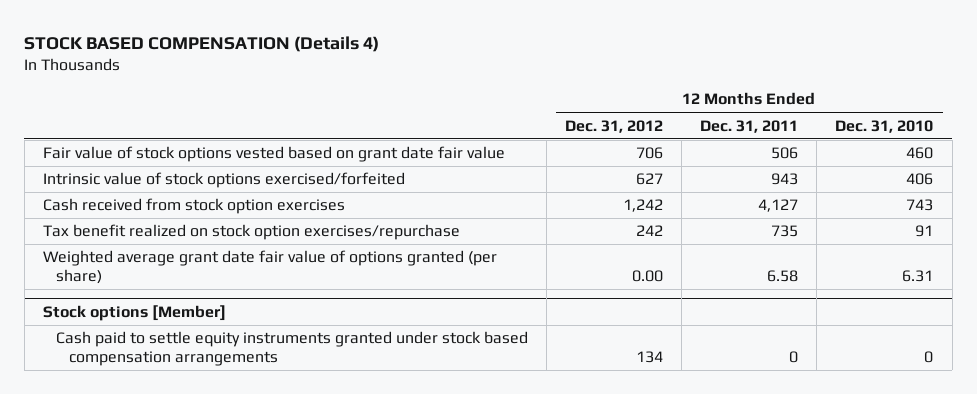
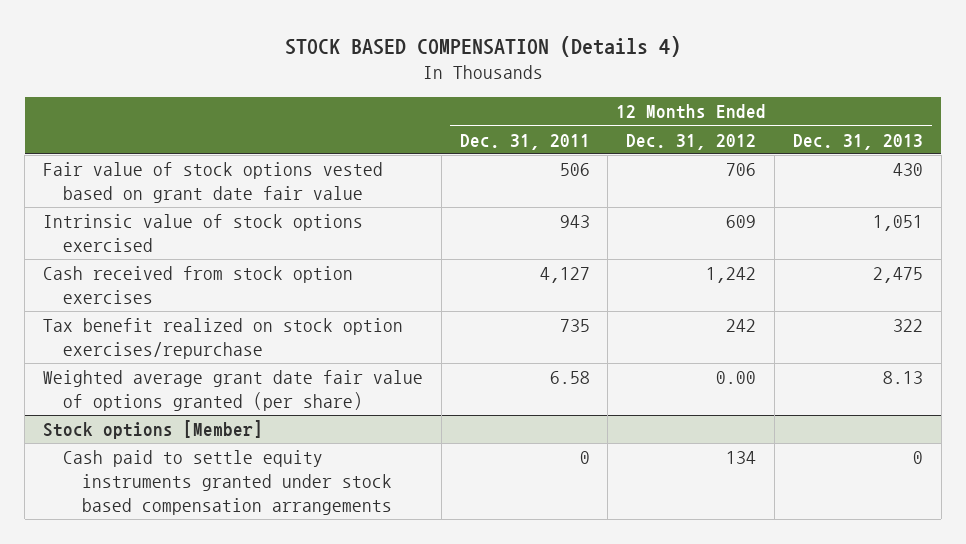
[835,119,934,133] Dec. 31, 2010 -> none
none -> [792,133,923,150] Dec. 31, 2013
[43,172,406,189] Intrinsic value of stock options exercised/forfeited -> [42,214,363,253] Intrinsic value of stock options exercised
[636,173,664,186] 627 -> [726,215,757,229] 609

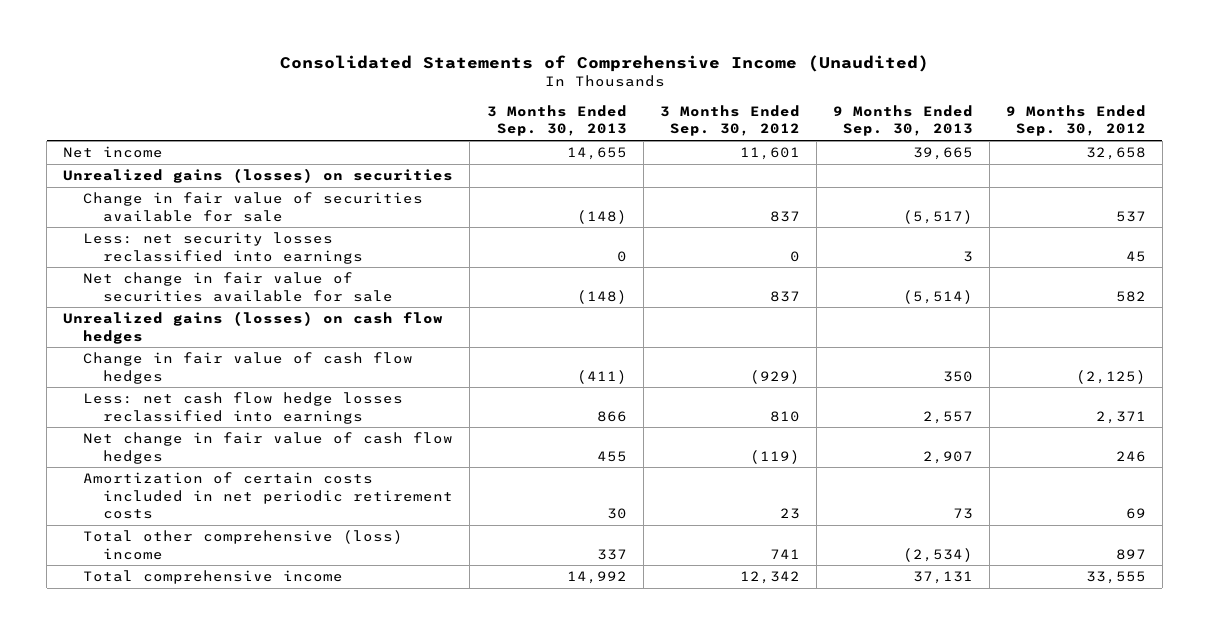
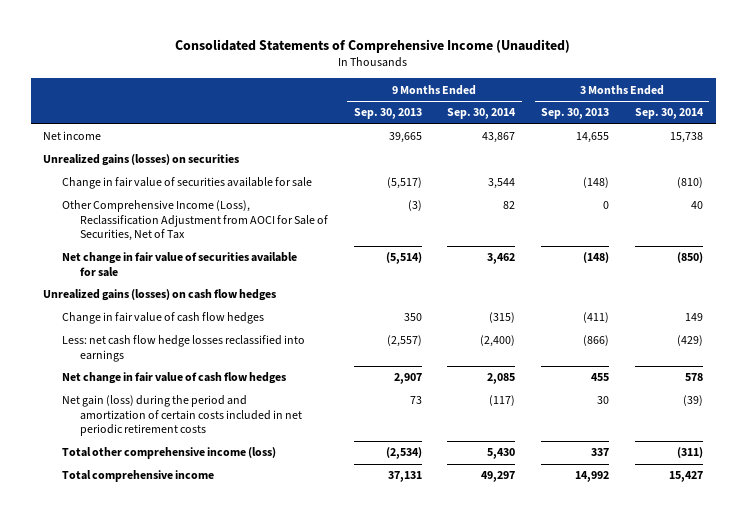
[659,105,800,137] 3 Months Ended Sep. 30, 2012 -> none
[1005,105,1146,137] 9 Months Ended Sep. 30, 2012 -> none
none -> [447,108,517,120] Sep. 30, 2014
none -> [635,108,705,120] Sep. 30, 2014
[83,232,364,264] Less: net security losses reclassified into earnings -> none
none -> [61,200,328,242] Other Comprehensive Income (Loss), Reclassification Adjustment from AOCI for Sale of Securities, Net of Tax
[596,410,627,422] 866 -> [583,335,610,347] (866)
[922,410,973,424] 2,557 -> [386,335,422,348] (2,557)
[83,472,454,519] Amortization of certain costs included in net periodic retirement costs -> [61,395,302,437] Net gain (loss) during the period and amortization of certain costs included in net periodic retirement costs
[83,530,404,560] Total other comprehensive (loss) income -> [61,447,276,460] Total other comprehensive income (loss)

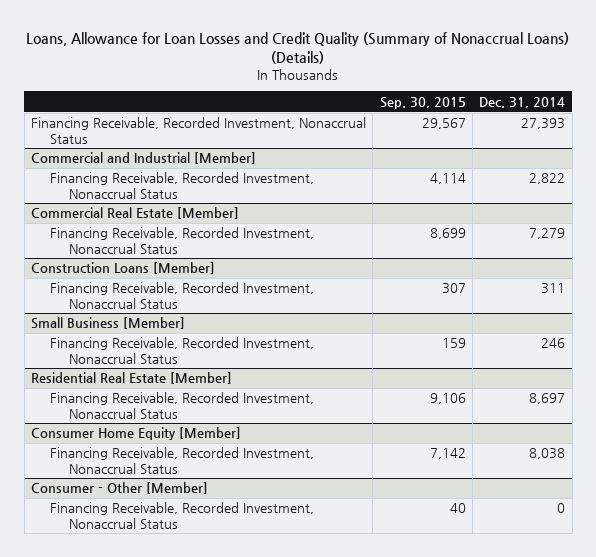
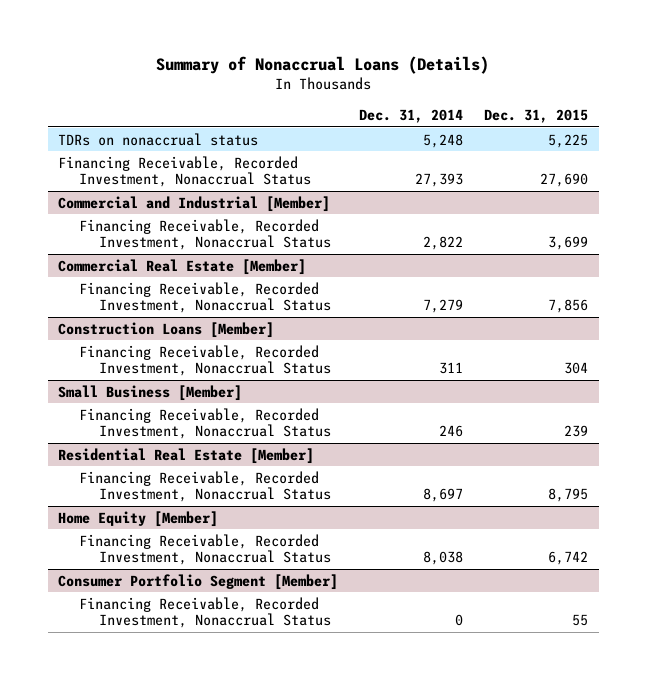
[26,32,570,65] Loans, Allowance for Loan Losses and Credit Quality (Summary of Nonaccrual Loans) (Details) -> [156,55,490,74] Summary of Nonaccrual Loans (Details)
[379,96,466,109] Sep. 30, 2015 -> none
none -> [484,109,589,124] Dec. 31, 2015
none -> [58,132,259,146] TDRs on nonaccrual status
[30,427,241,441] Consumer Home Equity [Member] -> [58,510,219,527] Home Equity [Member]
[30,482,208,495] Consumer - Other [Member] -> [58,573,339,590] Consumer Portfolio Segment [Member]

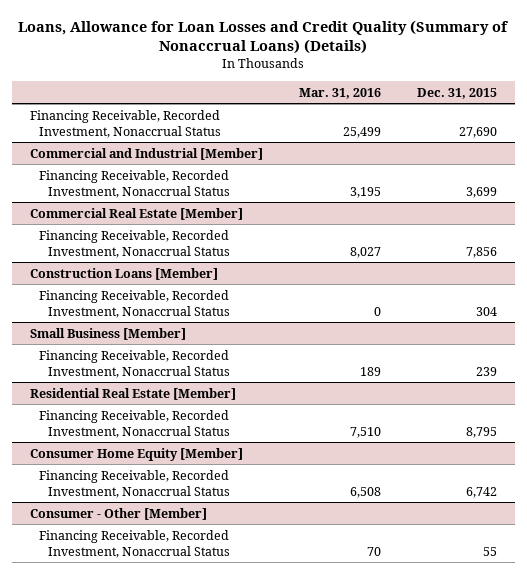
[156,55,490,74] Summary of Nonaccrual Loans (Details) -> [18,19,509,55] Loans, Allowance for Loan Losses and Credit Quality (Summary of Nonaccrual Loans) (Details)
[359,109,464,124] Dec. 31, 2014 -> none
none -> [298,87,381,99] Mar. 31, 2016
[58,132,259,146] TDRs on nonaccrual status -> none
[58,510,219,527] Home Equity [Member] -> [29,447,243,461] Consumer Home Equity [Member]
[58,573,339,590] Consumer Portfolio Segment [Member] -> [29,507,207,520] Consumer - Other [Member]

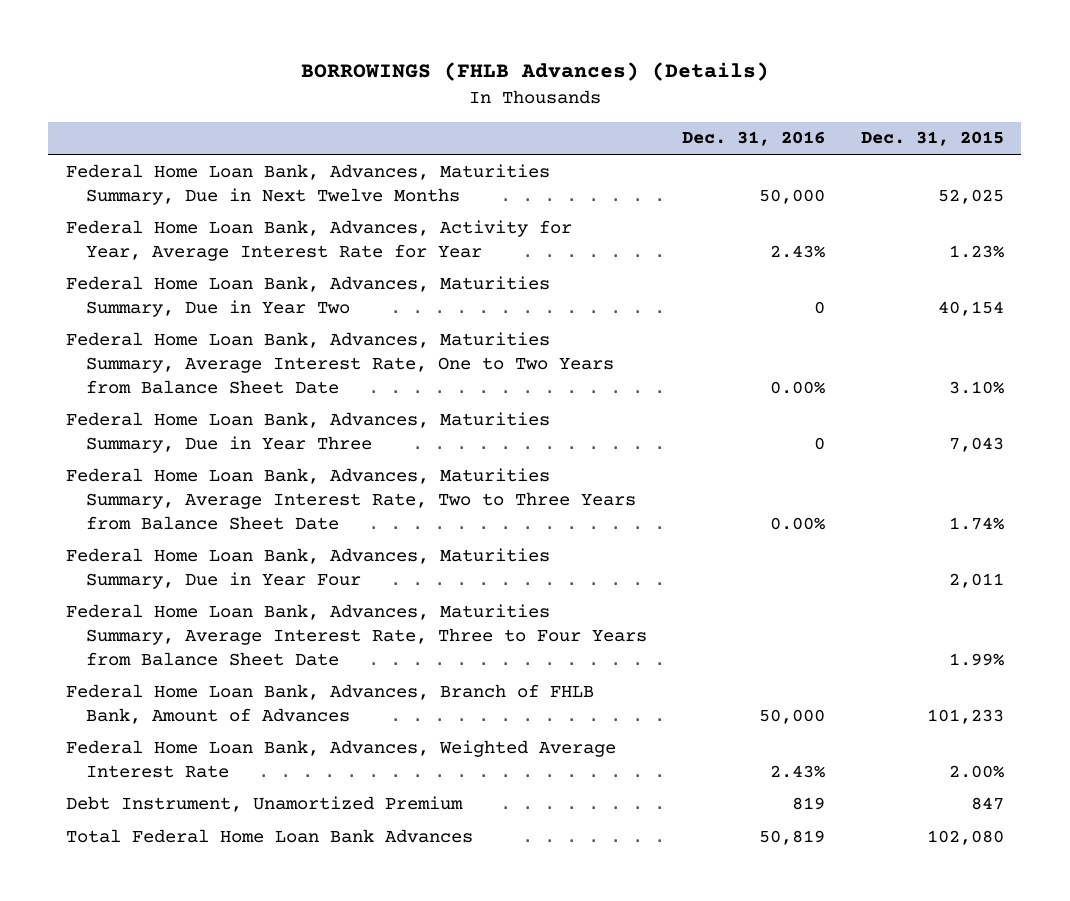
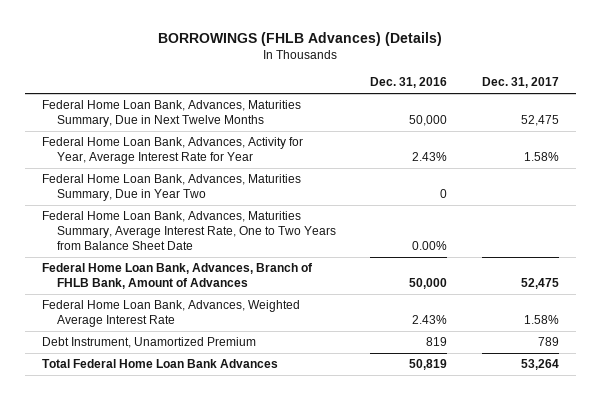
[860,131,1004,147] Dec. 31, 2015 -> none
none -> [481,77,559,89] Dec. 31, 2017
[65,411,550,453] Federal Home Loan Bank, Advances, Maturities Summary, Due in Year Three -> none
[65,467,636,530] Federal Home Loan Bank, Advances, Maturities Summary, Average Interest Rate, Two to Three Years from Balance Sheet Date -> none
[65,547,550,589] Federal Home Loan Bank, Advances, Maturities Summary, Due in Year Four -> none
[65,603,647,666] Federal Home Loan Bank, Advances, Maturities Summary, Average Interest Rate, Three to Four Years from Balance Sheet Date -> none

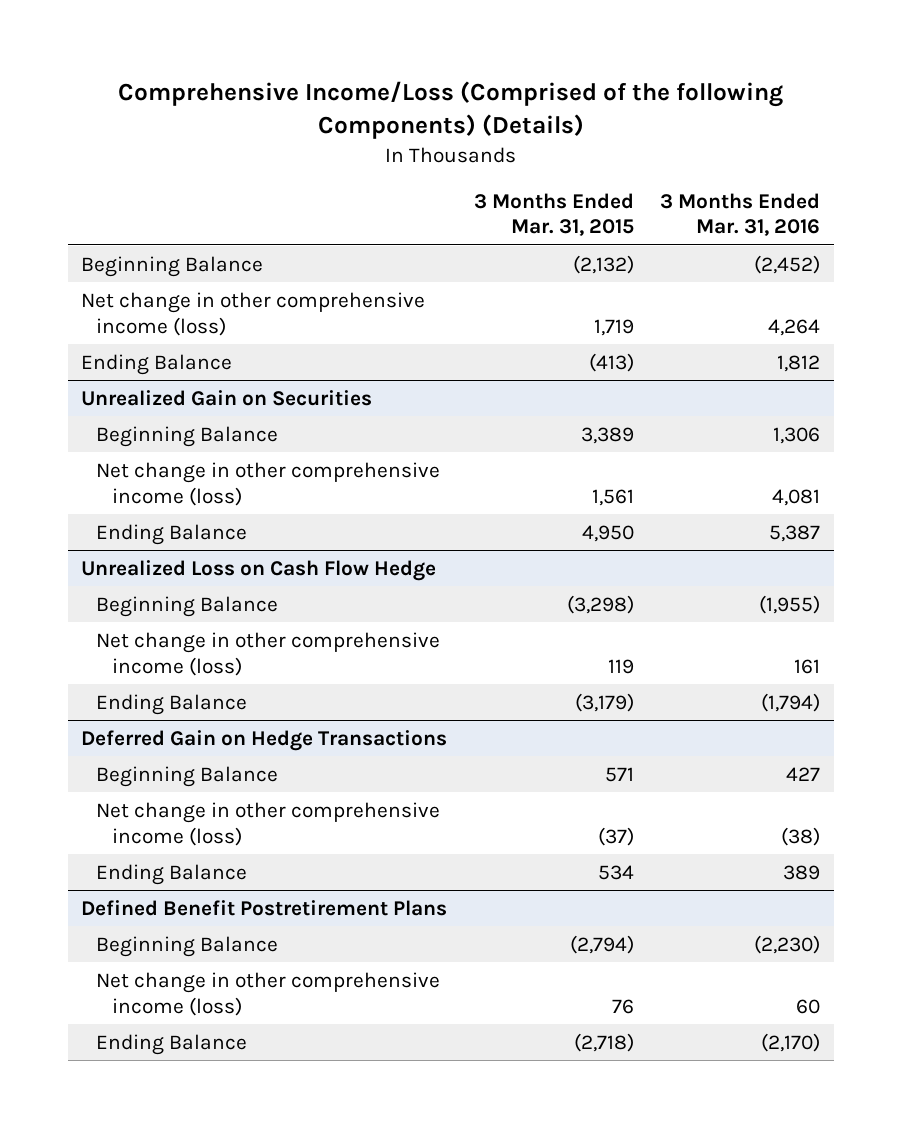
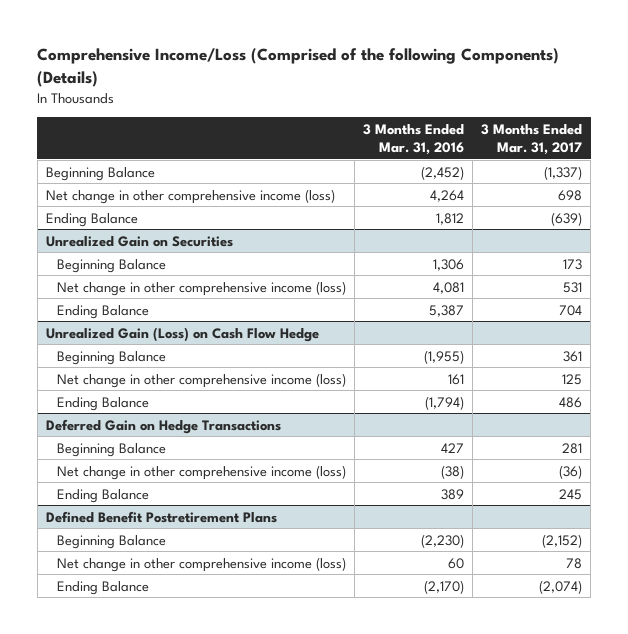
[473,192,634,237] 3 Months Ended Mar. 31, 2015 -> none
none -> [481,123,583,156] 3 Months Ended Mar. 31, 2017
[80,559,436,581] Unrealized Loss on Cash Flow Hedge -> [45,326,319,342] Unrealized Gain (Loss) on Cash Flow Hedge

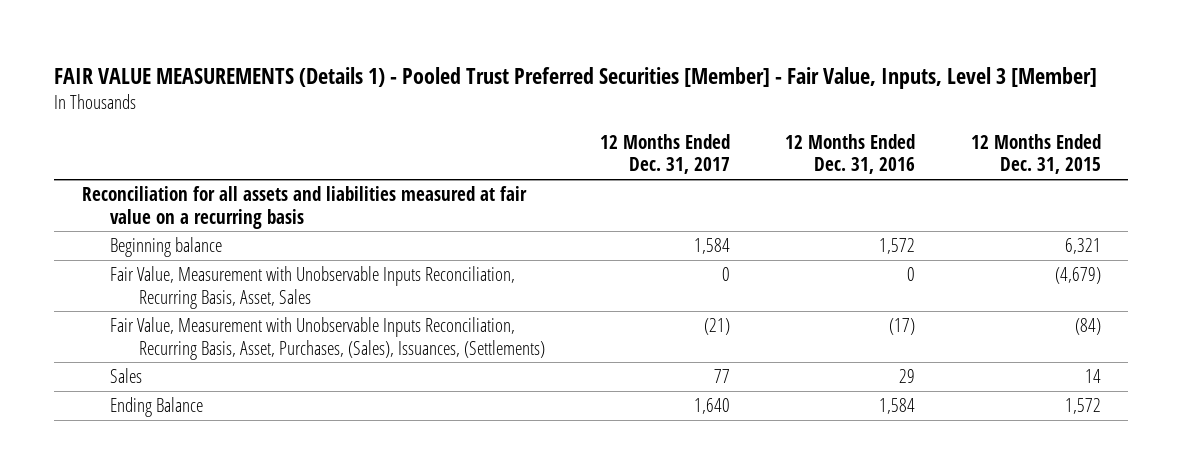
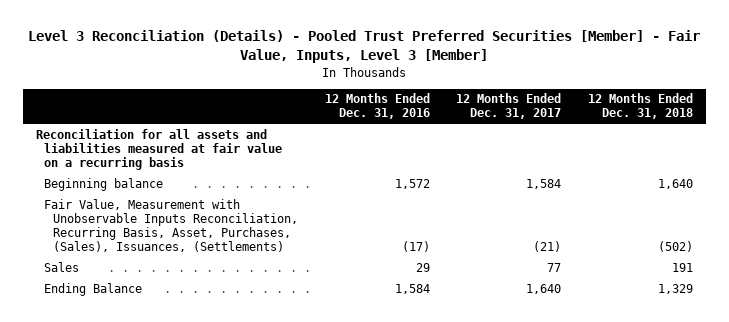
[54,66,1098,89] FAIR VALUE MEASUREMENTS (Details 1) - Pooled Trust Preferred Securities [Member] - Fair Value, Inputs, Level 3 [Member] -> [28,30,701,64] Level 3 Reconciliation (Details) - Pooled Trust Preferred Securities [Member] - Fair Value, Inputs, Level 3 [Member]
[970,133,1101,175] 12 Months Ended Dec. 31, 2015 -> none
none -> [588,93,694,120] 12 Months Ended Dec. 31, 2018
[110,266,516,309] Fair Value, Measurement with Unobservable Inputs Reconciliation, Recurring Basis, Asset, Sales -> none

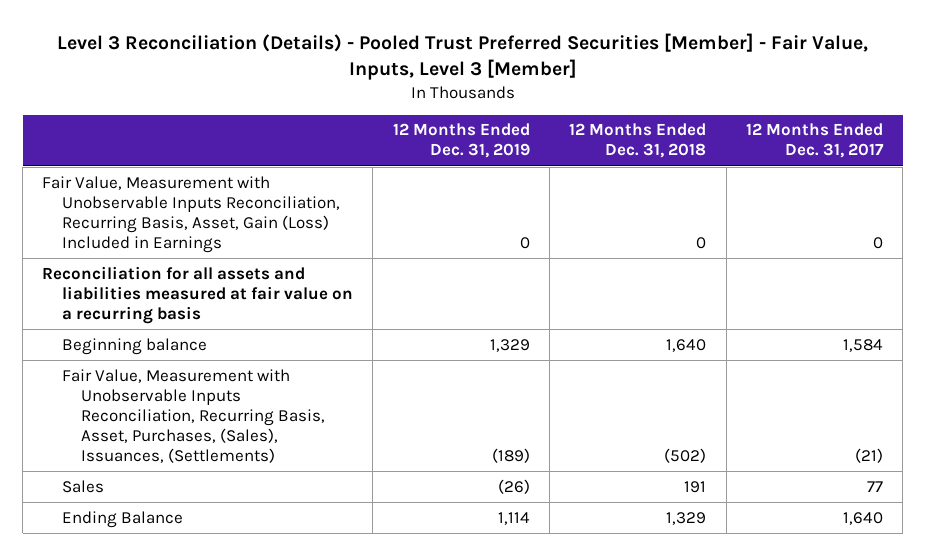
[324,93,430,120] 12 Months Ended Dec. 31, 2016 -> none
none -> [392,123,530,159] 12 Months Ended Dec. 31, 2019
none -> [42,175,340,253] Fair Value, Measurement with Unobservable Inputs Reconciliation, Recurring Basis, Asset, Gain (Loss) Included in Earnings

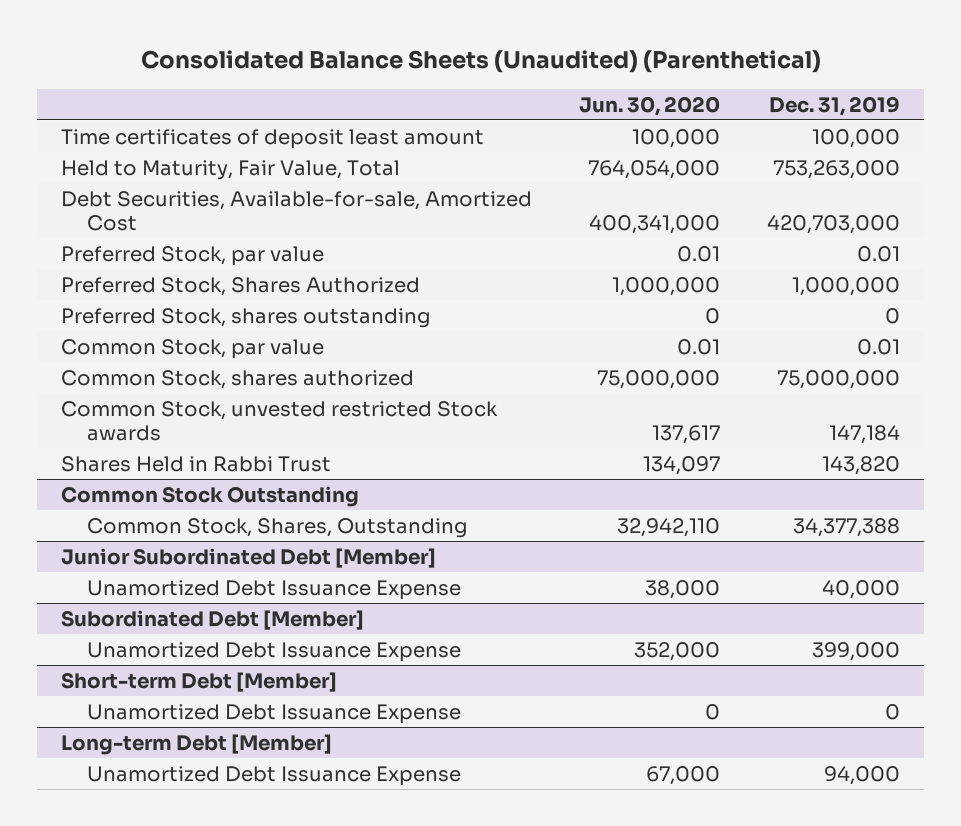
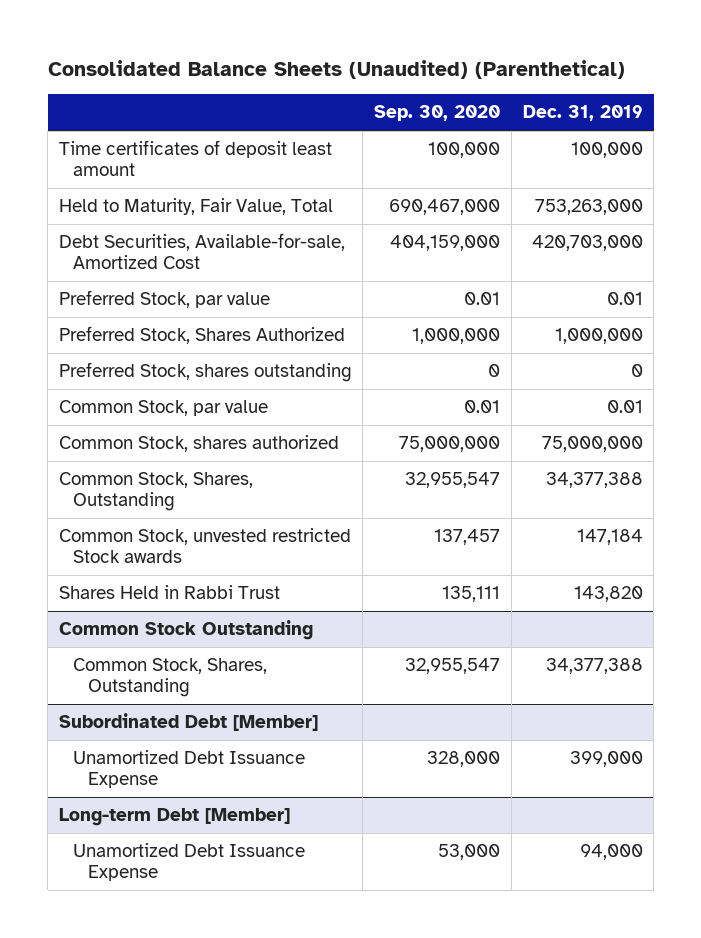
[579,95,721,116] Jun. 30, 2020 -> none
none -> [374,105,501,122] Sep. 30, 2020
none -> [58,472,253,512] Common Stock, Shares, Outstanding
[60,547,436,568] Junior Subordinated Debt [Member] -> none
[87,579,462,600] Unamortized Debt Issuance Expense -> none
[60,671,337,692] Short-term Debt [Member] -> none
[87,703,462,724] Unamortized Debt Issuance Expense -> none

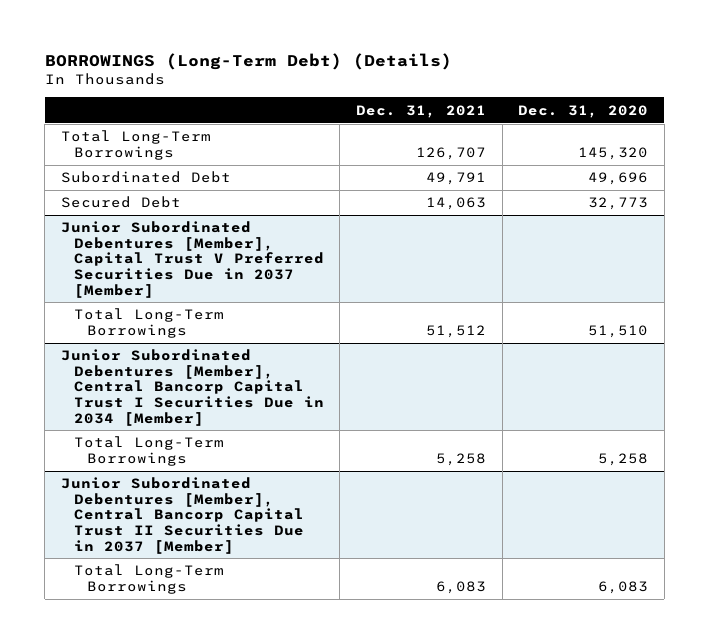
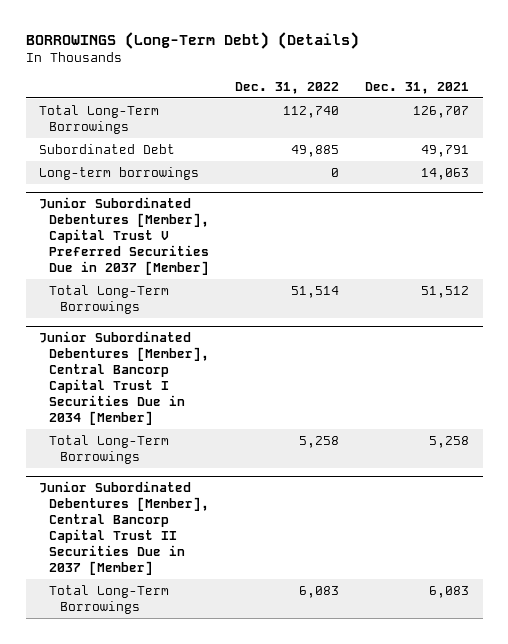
[518,104,649,118] Dec. 31, 2020 -> none
none -> [235,81,340,94] Dec. 31, 2022
[60,196,181,209] Secured Debt -> [38,166,199,180] Long-term borrowings

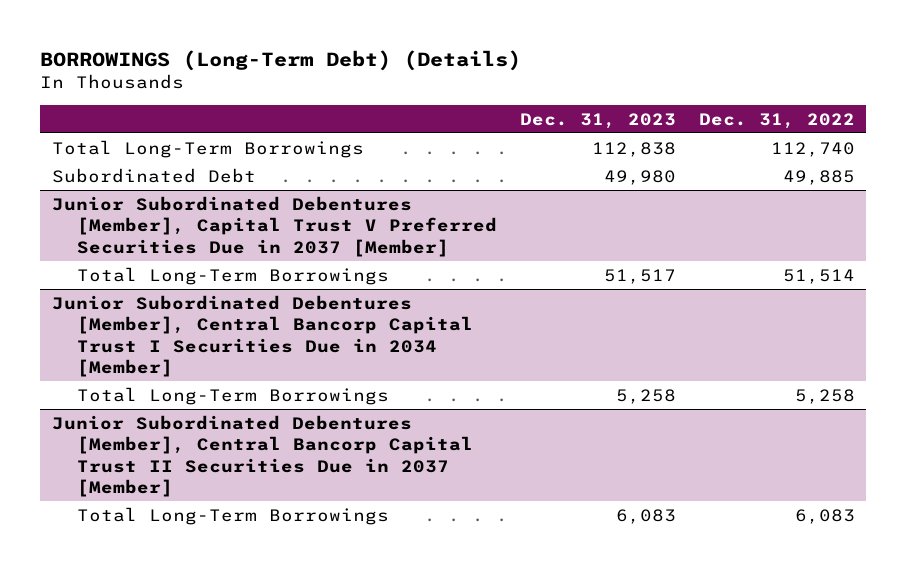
[365,81,470,94] Dec. 31, 2021 -> none
none -> [519,112,676,129] Dec. 31, 2023
[38,166,199,180] Long-term borrowings -> none

